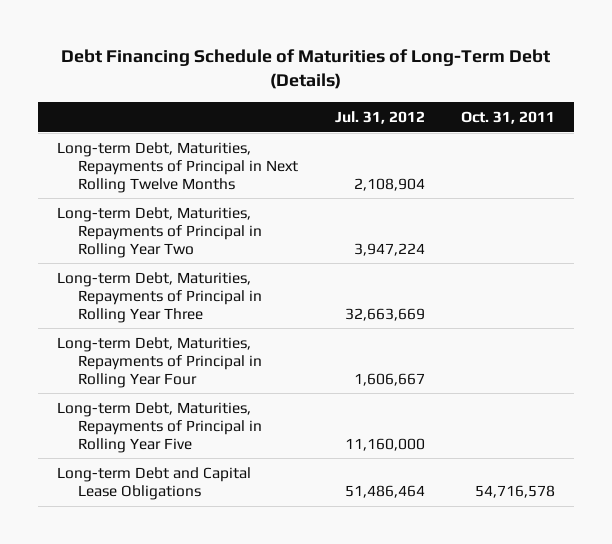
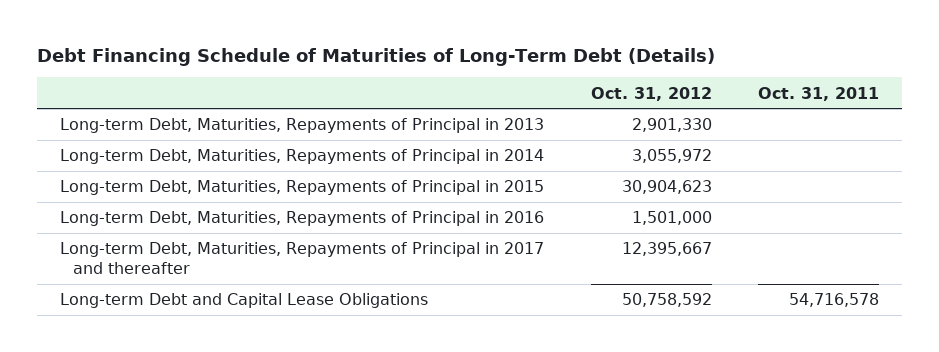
[334,110,425,124] Jul. 31, 2012 -> none
none -> [590,86,712,101] Oct. 31, 2012
[56,141,298,193] Long-term Debt, Maturities, Repayments of Principal in Next Rolling Twelve Months -> [60,118,545,134] Long-term Debt, Maturities, Repayments of Principal in 2013
[56,206,262,258] Long-term Debt, Maturities, Repayments of Principal in Rolling Year Two -> [60,149,545,165] Long-term Debt, Maturities, Repayments of Principal in 2014
[56,271,262,323] Long-term Debt, Maturities, Repayments of Principal in Rolling Year Three -> [60,180,545,196] Long-term Debt, Maturities, Repayments of Principal in 2015
[56,336,262,388] Long-term Debt, Maturities, Repayments of Principal in Rolling Year Four -> [60,211,545,227] Long-term Debt, Maturities, Repayments of Principal in 2016
[56,401,262,453] Long-term Debt, Maturities, Repayments of Principal in Rolling Year Five -> [60,242,545,275] Long-term Debt, Maturities, Repayments of Principal in 2017 and thereafter

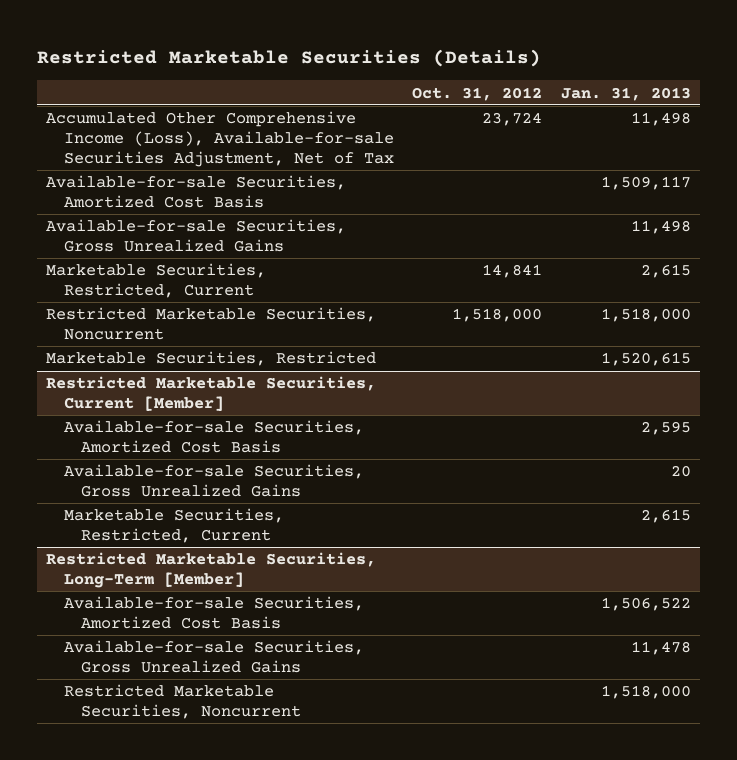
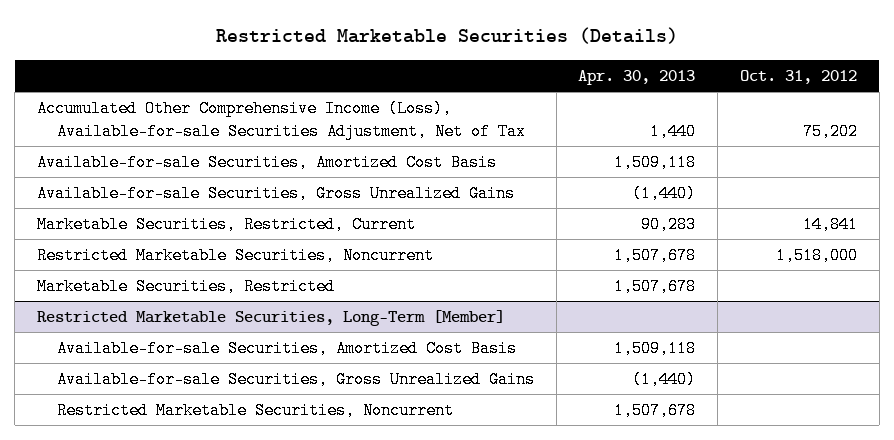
[561,86,692,101] Jan. 31, 2013 -> none
none -> [578,70,696,86] Apr. 30, 2013
[482,112,543,127] 23,724 -> [803,122,859,140] 75,202
[46,376,377,411] Restricted Marketable Securities, Current [Member] -> none
[63,420,364,453] Available-for-sale Securities, Amortized Cost Basis -> none
[63,464,364,497] Available-for-sale Securities, Gross Unrealized Gains -> none
[63,508,284,543] Marketable Securities, Restricted, Current -> none

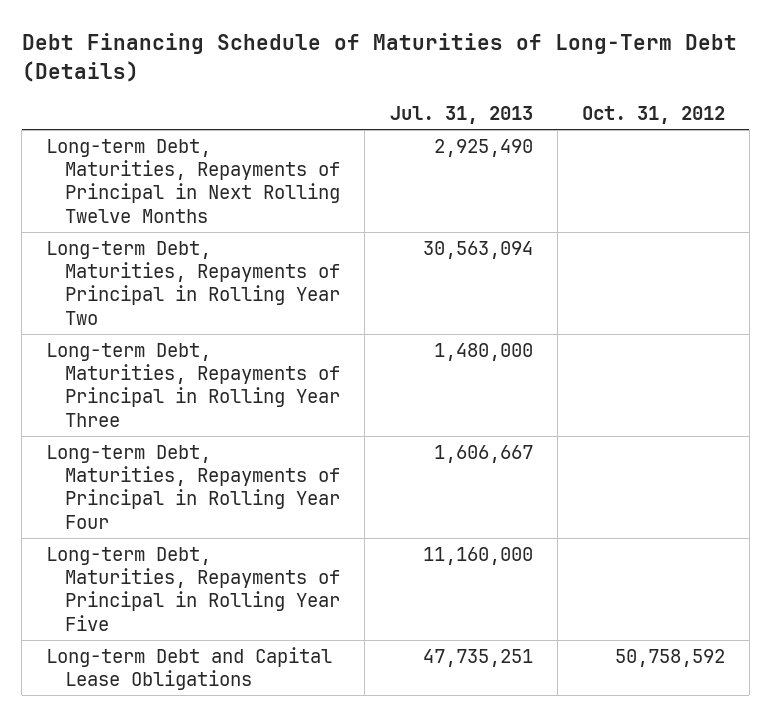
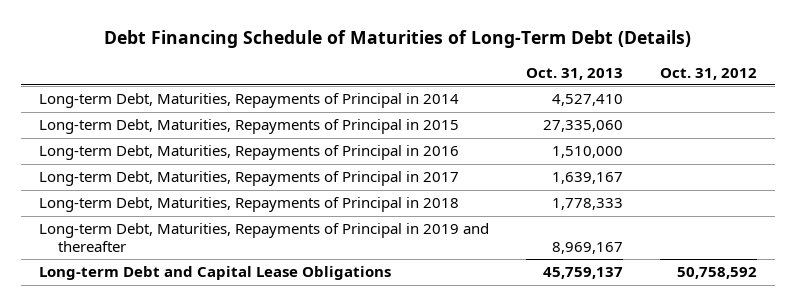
[389,105,533,124] Jul. 31, 2013 -> none
none -> [526,67,624,80] Oct. 31, 2013
[46,138,341,223] Long-term Debt, Maturities, Repayments of Principal in Next Rolling Twelve Months -> [39,93,460,109] Long-term Debt, Maturities, Repayments of Principal in 2014
[46,240,341,325] Long-term Debt, Maturities, Repayments of Principal in Rolling Year Two -> [39,119,460,135] Long-term Debt, Maturities, Repayments of Principal in 2015
[46,342,341,427] Long-term Debt, Maturities, Repayments of Principal in Rolling Year Three -> [39,145,460,161] Long-term Debt, Maturities, Repayments of Principal in 2016
[46,444,341,529] Long-term Debt, Maturities, Repayments of Principal in Rolling Year Four -> [39,171,460,187] Long-term Debt, Maturities, Repayments of Principal in 2017
[46,546,341,631] Long-term Debt, Maturities, Repayments of Principal in Rolling Year Five -> [39,197,460,213] Long-term Debt, Maturities, Repayments of Principal in 2018
none -> [39,223,490,252] Long-term Debt, Maturities, Repayments of Principal in 2019 and thereafter

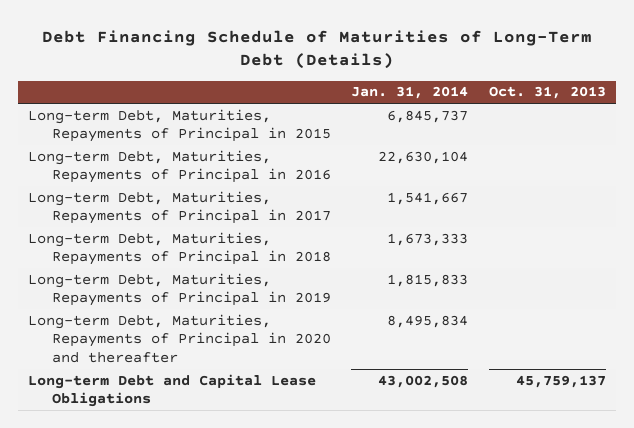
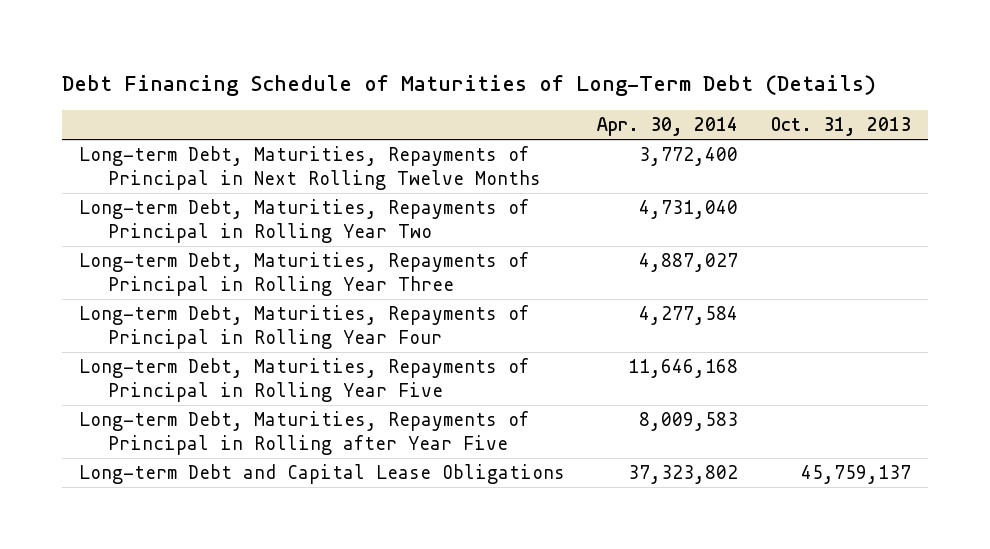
[351,86,469,100] Jan. 31, 2014 -> none
none -> [597,117,739,137] Apr. 30, 2014
[28,108,331,143] Long-term Debt, Maturities, Repayments of Principal in 2015 -> [78,146,542,191] Long-term Debt, Maturities, Repayments of Principal in Next Rolling Twelve Months
[28,149,331,184] Long-term Debt, Maturities, Repayments of Principal in 2016 -> [78,199,529,244] Long-term Debt, Maturities, Repayments of Principal in Rolling Year Two
[28,190,331,225] Long-term Debt, Maturities, Repayments of Principal in 2017 -> [78,252,529,297] Long-term Debt, Maturities, Repayments of Principal in Rolling Year Three
[28,231,331,266] Long-term Debt, Maturities, Repayments of Principal in 2018 -> [78,305,529,350] Long-term Debt, Maturities, Repayments of Principal in Rolling Year Four
[28,272,331,307] Long-term Debt, Maturities, Repayments of Principal in 2019 -> [78,358,529,403] Long-term Debt, Maturities, Repayments of Principal in Rolling Year Five
[28,313,331,363] Long-term Debt, Maturities, Repayments of Principal in 2020 and thereafter -> [78,411,529,456] Long-term Debt, Maturities, Repayments of Principal in Rolling after Year Five

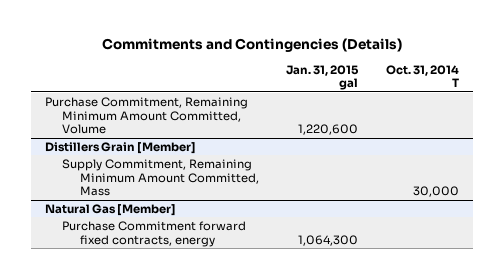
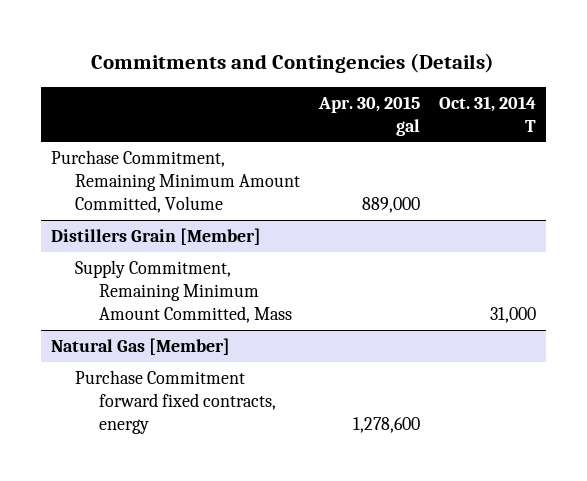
[286,64,360,91] Jan. 31, 2015 gal -> none
none -> [317,95,420,136] Apr. 30, 2015 gal
[413,186,460,198] 30,000 -> [490,306,537,323] 31,000

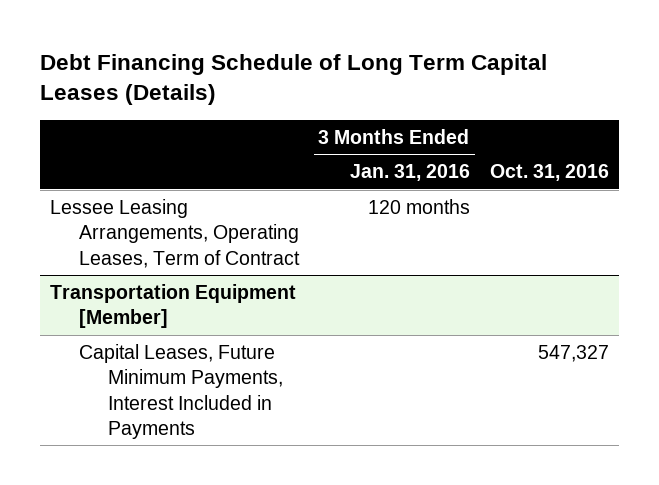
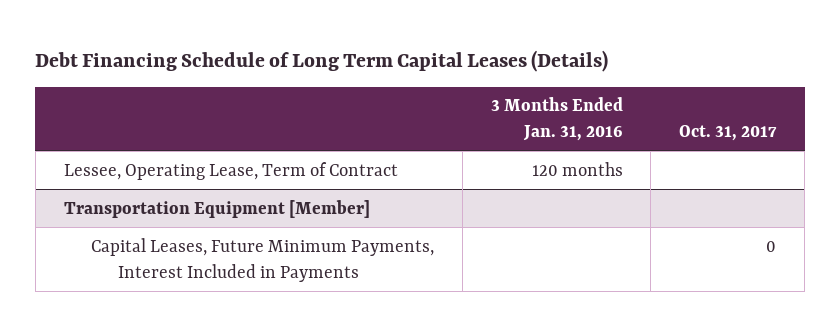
[489,164,609,182] Oct. 31, 2016 -> none
none -> [679,125,778,142] Oct. 31, 2017
[49,198,300,268] Lessee Leasing Arrangements, Operating Leases, Term of Contract -> [63,161,398,180] Lessee, Operating Lease, Term of Contract

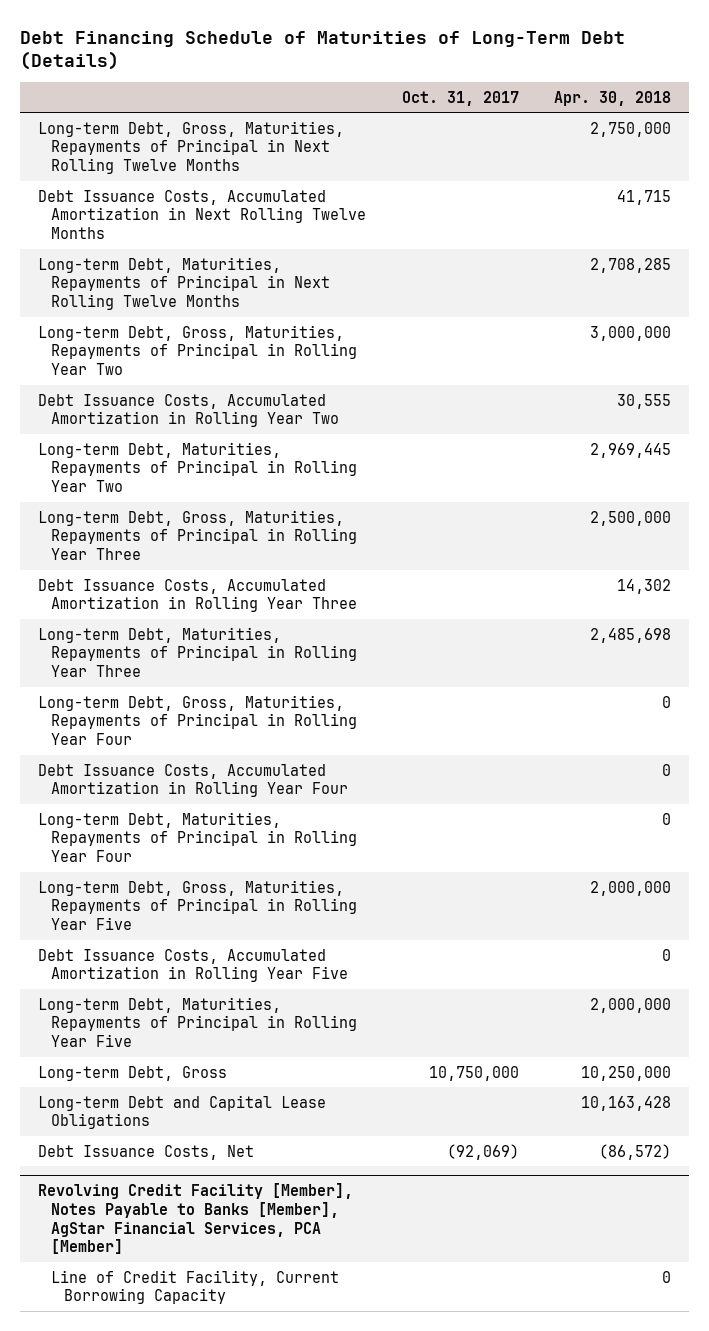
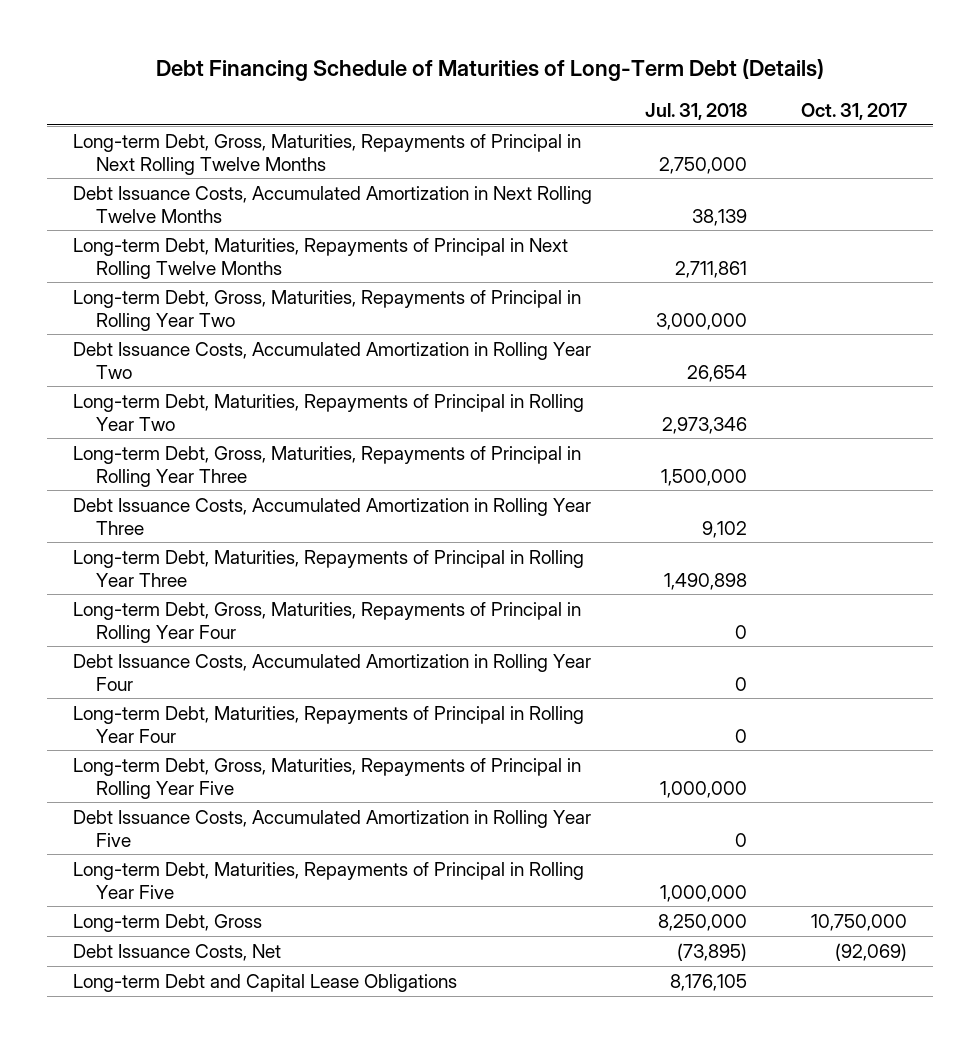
[554,90,672,106] Apr. 30, 2018 -> none
none -> [645,103,748,121] Jul. 31, 2018
[37,1183,353,1255] Revolving Credit Facility [Member], Notes Payable to Banks [Member], AgStar Financial Services, PCA [Member] -> none
[51,1269,340,1305] Line of Credit Facility, Current Borrowing Capacity -> none
[37,1094,326,1130] Long-term Debt and Capital Lease Obligations -> [73,973,458,992] Long-term Debt and Capital Lease Obligations

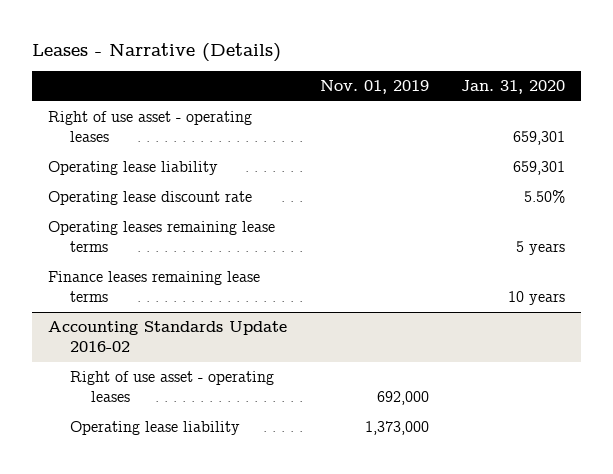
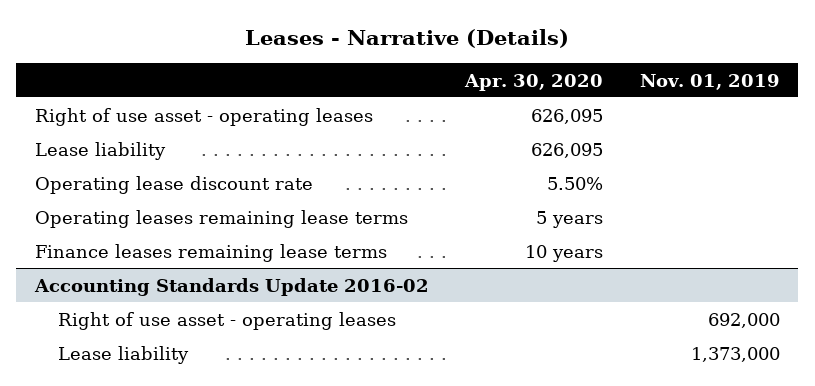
[461,80,566,95] Jan. 31, 2020 -> none
none -> [464,73,604,91] Apr. 30, 2020
[47,161,218,176] Operating lease liability -> [34,141,166,160] Lease liability
[69,421,240,436] Operating lease liability -> [58,345,190,364] Lease liability

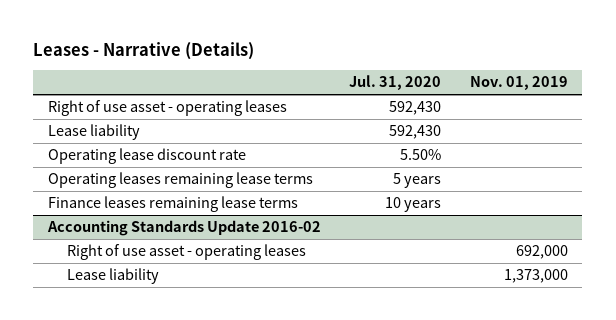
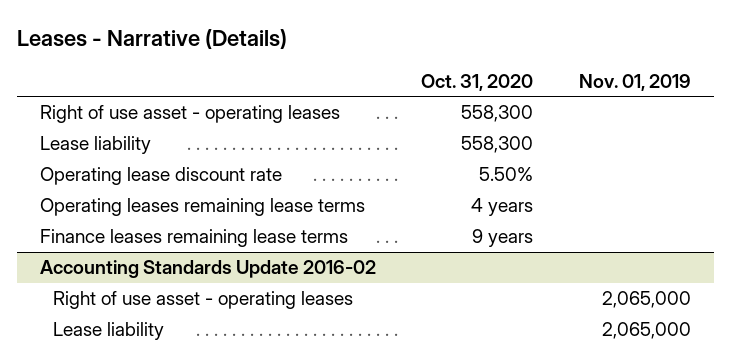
[349,75,442,91] Jul. 31, 2020 -> none
none -> [421,73,534,91] Oct. 31, 2020
[516,245,569,260] 692,000 -> [601,291,691,309] 2,065,000
[504,269,569,284] 1,373,000 -> [601,322,691,340] 2,065,000

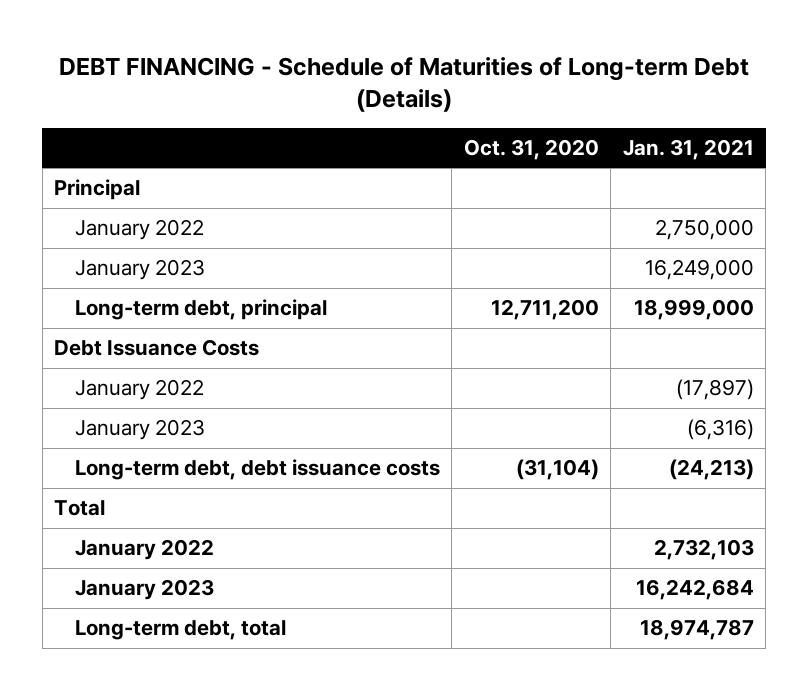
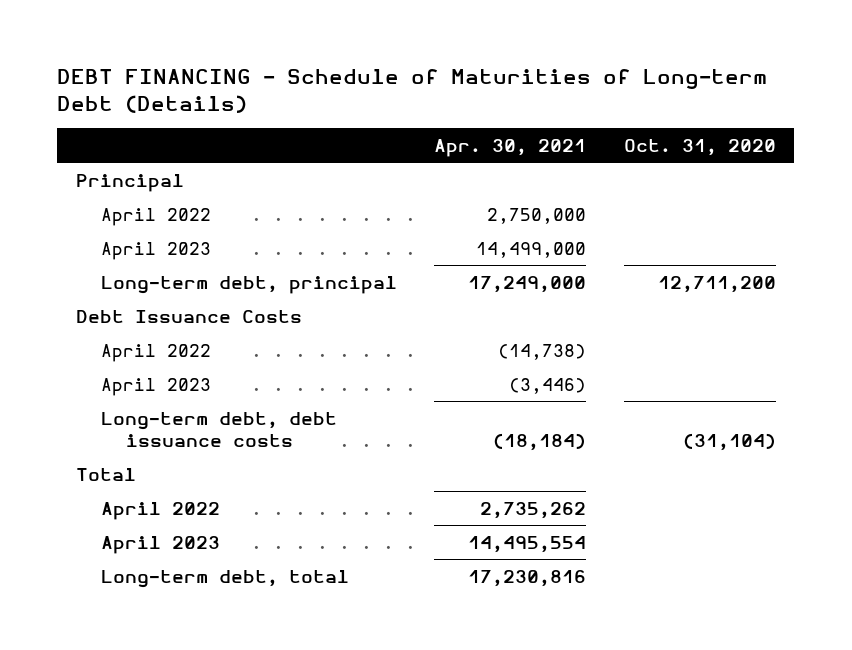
[622,138,754,160] Jan. 31, 2021 -> none
none -> [434,138,587,157] Apr. 30, 2021
[74,219,204,241] January 2022 -> [100,207,211,226] April 2022
[74,259,205,281] January 2023 -> [100,241,211,260] April 2023
[74,379,204,401] January 2022 -> [100,343,211,362] April 2022
[74,419,205,441] January 2023 -> [100,377,211,396] April 2023
[74,539,214,561] January 2022 -> [100,501,220,520] April 2022
[74,579,214,601] January 2023 -> [100,535,220,554] April 2023

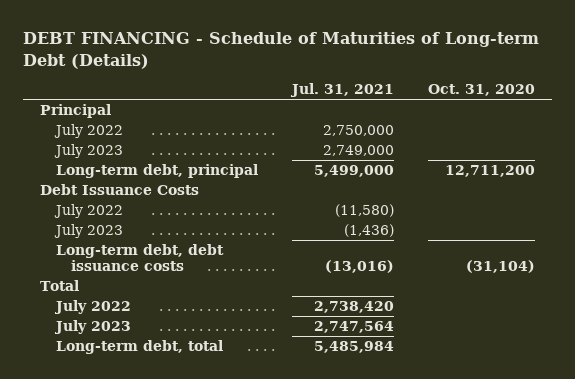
[434,138,587,157] Apr. 30, 2021 -> none
none -> [289,83,394,98] Jul. 31, 2021
[100,207,211,226] April 2022 -> [53,123,123,138] July 2022
[100,241,211,260] April 2023 -> [53,143,123,158] July 2023
[100,343,211,362] April 2022 -> [53,203,123,218] July 2022
[100,377,211,396] April 2023 -> [53,223,123,238] July 2023
[100,501,220,520] April 2022 -> [53,299,131,314] July 2022
[100,535,220,554] April 2023 -> [53,319,131,334] July 2023

